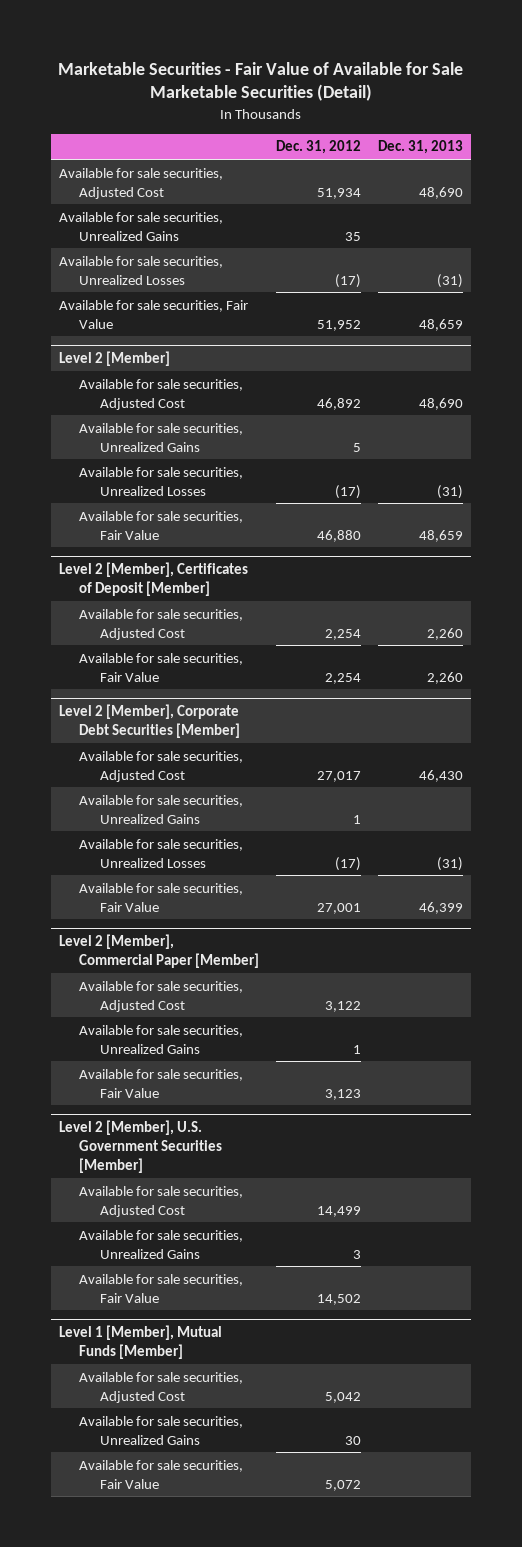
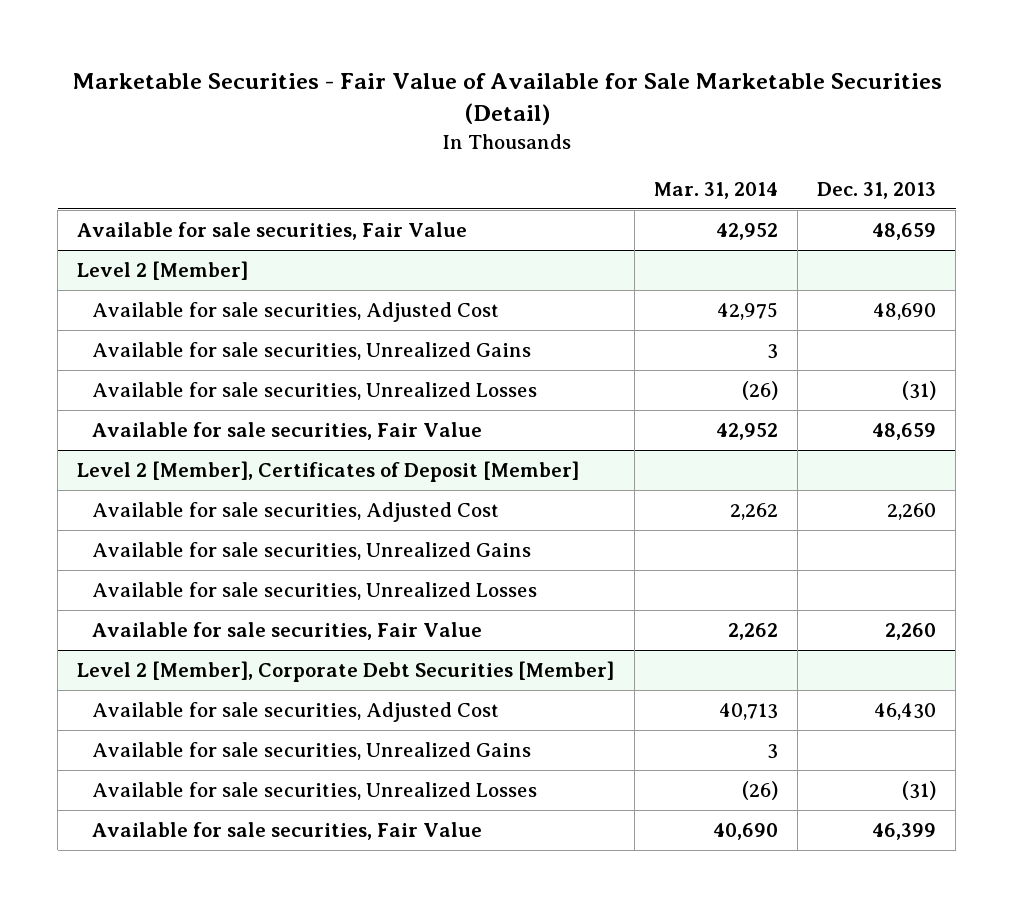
[275,140,361,155] Dec. 31, 2012 -> none
none -> [653,182,778,200] Mar. 31, 2014
[59,167,224,199] Available for sale securities, Adjusted Cost -> none
[59,211,224,241] Available for sale securities, Unrealized Gains -> none
[59,255,224,285] Available for sale securities, Unrealized Losses -> none
none -> [92,541,532,560] Available for sale securities, Unrealized Gains
none -> [92,581,538,600] Available for sale securities, Unrealized Losses
[59,934,260,969] Level 2 [Member], Commercial Paper [Member] -> none
[79,980,244,1012] Available for sale securities, Adjusted Cost -> none
[79,1024,244,1054] Available for sale securities, Unrealized Gains -> none
[79,1068,244,1098] Available for sale securities, Fair Value -> none
[59,1120,223,1174] Level 2 [Member], U.S. Government Securities [Member] -> none
[79,1185,244,1217] Available for sale securities, Adjusted Cost -> none
[79,1229,244,1259] Available for sale securities, Unrealized Gains -> none
[79,1273,244,1303] Available for sale securities, Fair Value -> none
[59,1325,223,1360] Level 1 [Member], Mutual Funds [Member] -> none
[79,1371,244,1403] Available for sale securities, Adjusted Cost -> none
[79,1415,244,1445] Available for sale securities, Unrealized Gains -> none
[79,1459,244,1489] Available for sale securities, Fair Value -> none

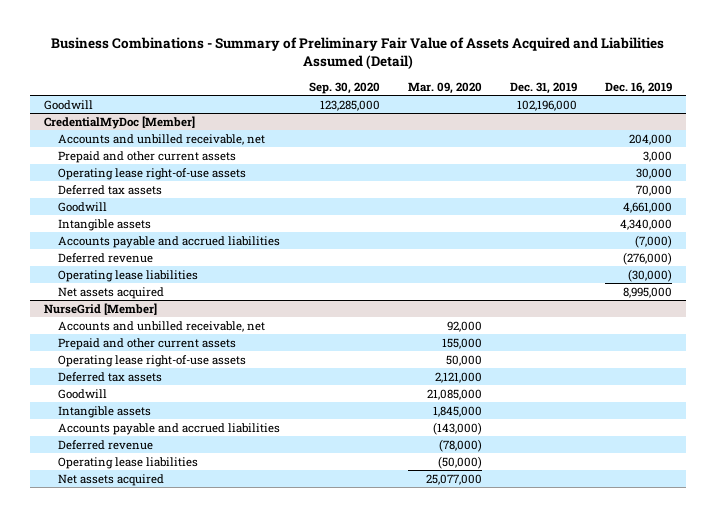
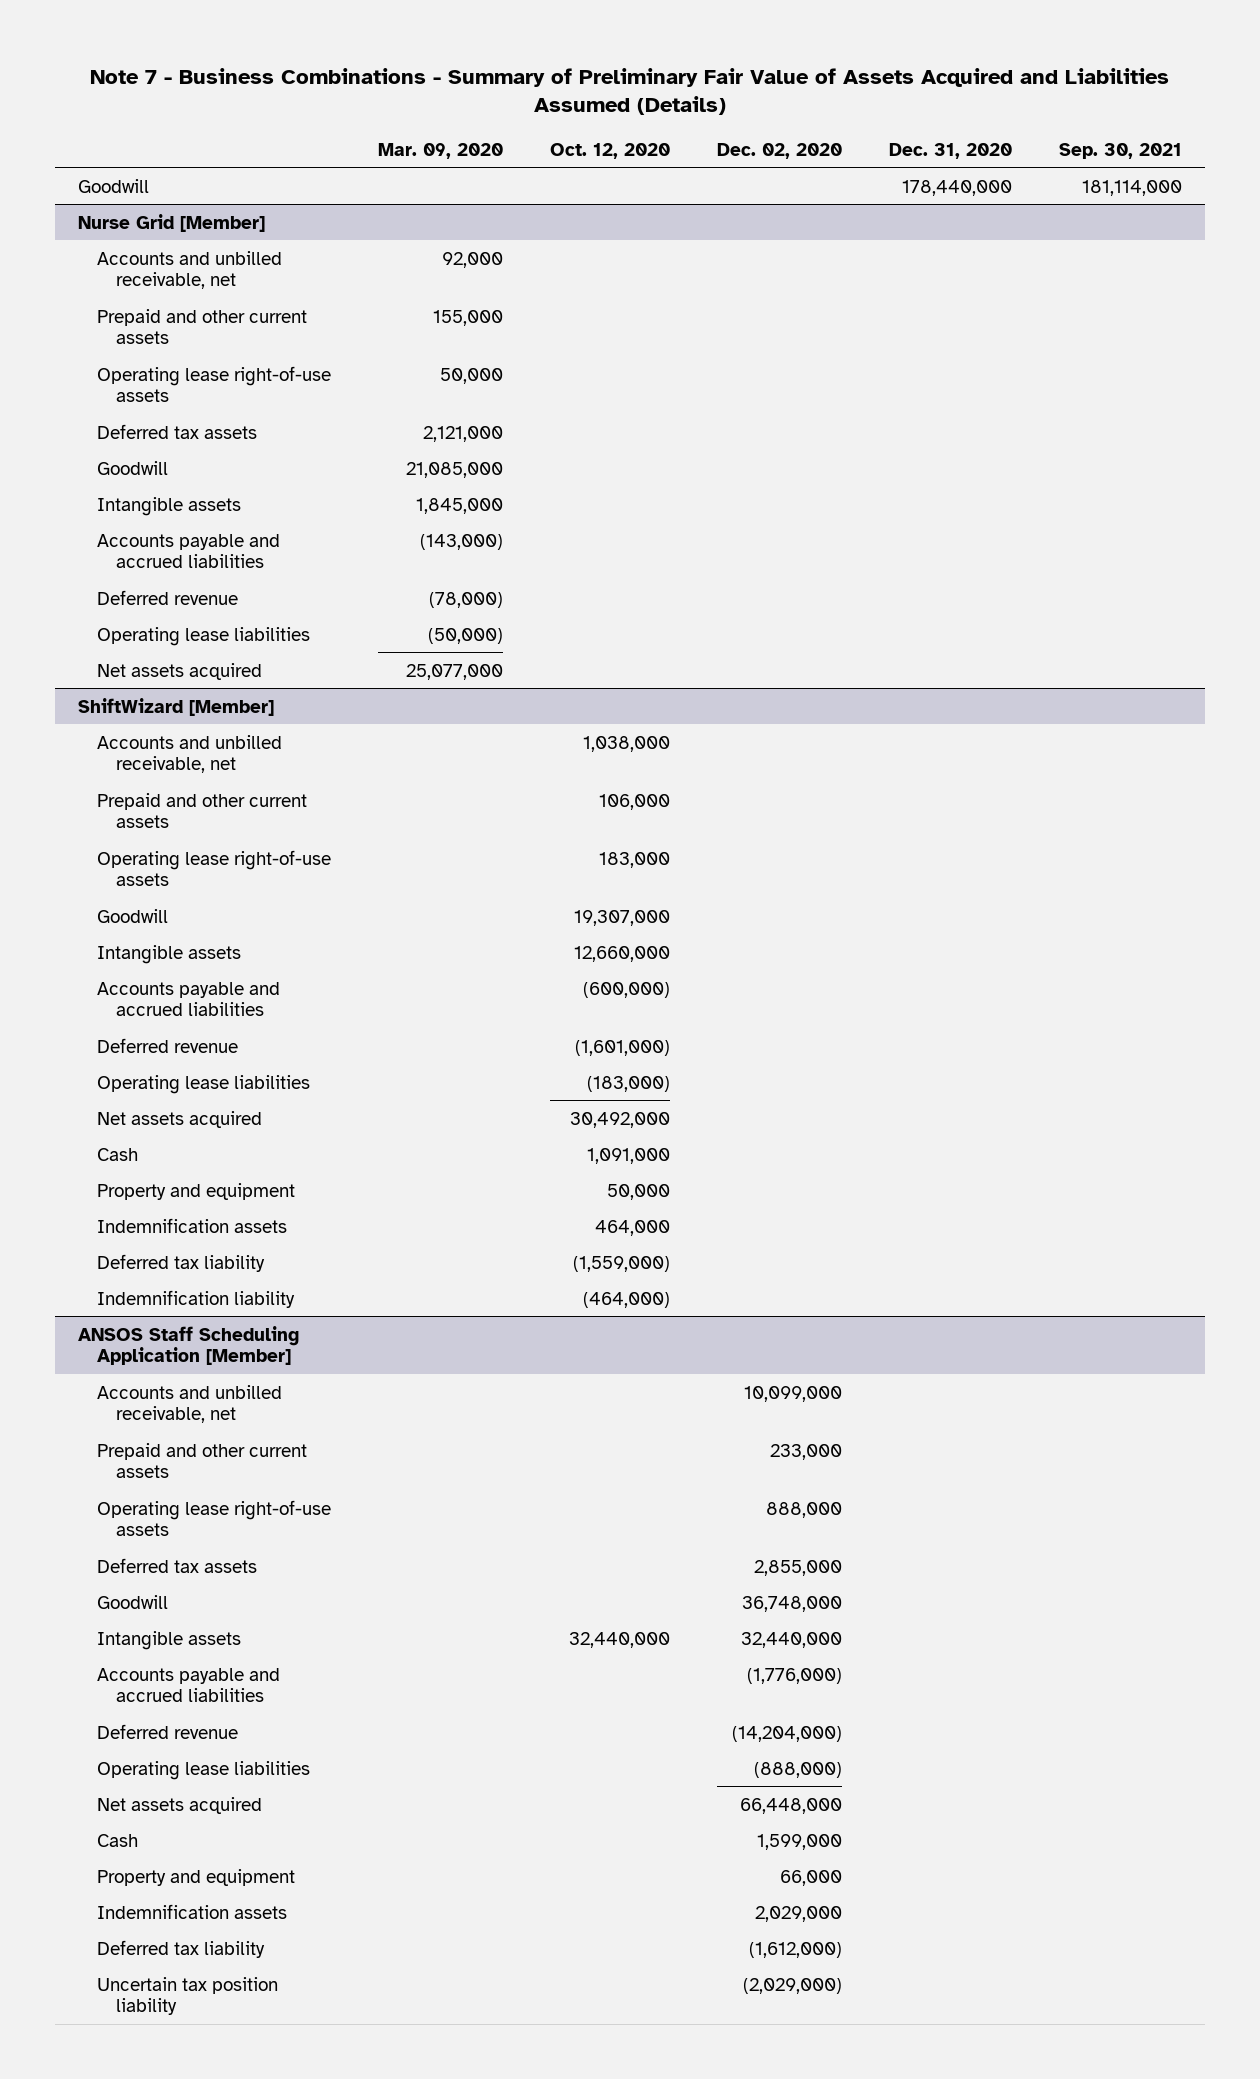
[51,37,665,70] Business Combinations - Summary of Preliminary Fair Value of Assets Acquired and Liabilities Assumed (Detail) -> [89,67,1169,116] Note 7 - Business Combinations - Summary of Preliminary Fair Value of Assets Acquired and Liabilities Assumed (Details)
[308,81,380,94] Sep. 30, 2020 -> none
[509,81,577,94] Dec. 31, 2019 -> none
[605,81,673,94] Dec. 16, 2019 -> none
none -> [549,142,670,159] Oct. 12, 2020
none -> [716,142,842,159] Dec. 02, 2020
none -> [888,142,1012,159] Dec. 31, 2020
none -> [1058,142,1182,159] Sep. 30, 2021
[44,115,196,129] CredentialMyDoc [Member] -> none
[58,133,266,145] Accounts and unbilled receivable, net -> none
[58,150,237,163] Prepaid and other current assets -> none
[58,167,247,180] Operating lease right-of-use assets -> none
[58,184,163,195] Deferred tax assets -> none
[58,201,108,212] Goodwill -> none
[58,218,152,231] Intangible assets -> none
[58,235,281,248] Accounts payable and accrued liabilities -> none
[58,252,154,263] Deferred revenue -> none
[58,269,199,282] Operating lease liabilities -> none
[58,286,165,299] Net assets acquired -> none
[44,302,158,315] NurseGrid [Member] -> [78,213,266,232] Nurse Grid [Member]
none -> [78,697,275,716] ShiftWizard [Member]
none -> [97,734,283,774] Accounts and unbilled receivable, net
none -> [97,792,308,829] Prepaid and other current assets
none -> [97,849,332,887] Operating lease right-of-use assets
none -> [97,908,169,923] Goodwill
none -> [97,944,242,964] Intangible assets
none -> [97,981,281,1017] Accounts payable and accrued liabilities
none -> [97,1037,239,1053] Deferred revenue
none -> [97,1074,311,1094] Operating lease liabilities
none -> [97,1110,263,1128] Net assets acquired
none -> [97,1147,139,1161] Cash
none -> [97,1182,296,1200] Property and equipment
none -> [97,1217,288,1233] Indemnification assets
none -> [97,1253,266,1272] Deferred tax liability
none -> [97,1289,296,1308] Indemnification liability
none -> [78,1325,300,1366] ANSOS Staff Scheduling Application [Member]
none -> [97,1384,283,1424] Accounts and unbilled receivable, net
none -> [97,1442,308,1479] Prepaid and other current assets
none -> [97,1499,332,1537] Operating lease right-of-use assets
none -> [97,1557,258,1573] Deferred tax assets
none -> [97,1594,169,1609] Goodwill
none -> [97,1630,242,1650] Intangible assets
none -> [97,1667,281,1703] Accounts payable and accrued liabilities
none -> [97,1723,239,1739] Deferred revenue
none -> [97,1760,311,1780] Operating lease liabilities
none -> [97,1796,263,1814] Net assets acquired
none -> [97,1833,139,1847] Cash
none -> [97,1868,296,1886] Property and equipment
none -> [97,1903,288,1919] Indemnification assets
none -> [97,1939,266,1958] Deferred tax liability
none -> [97,1976,279,2016] Uncertain tax position liability

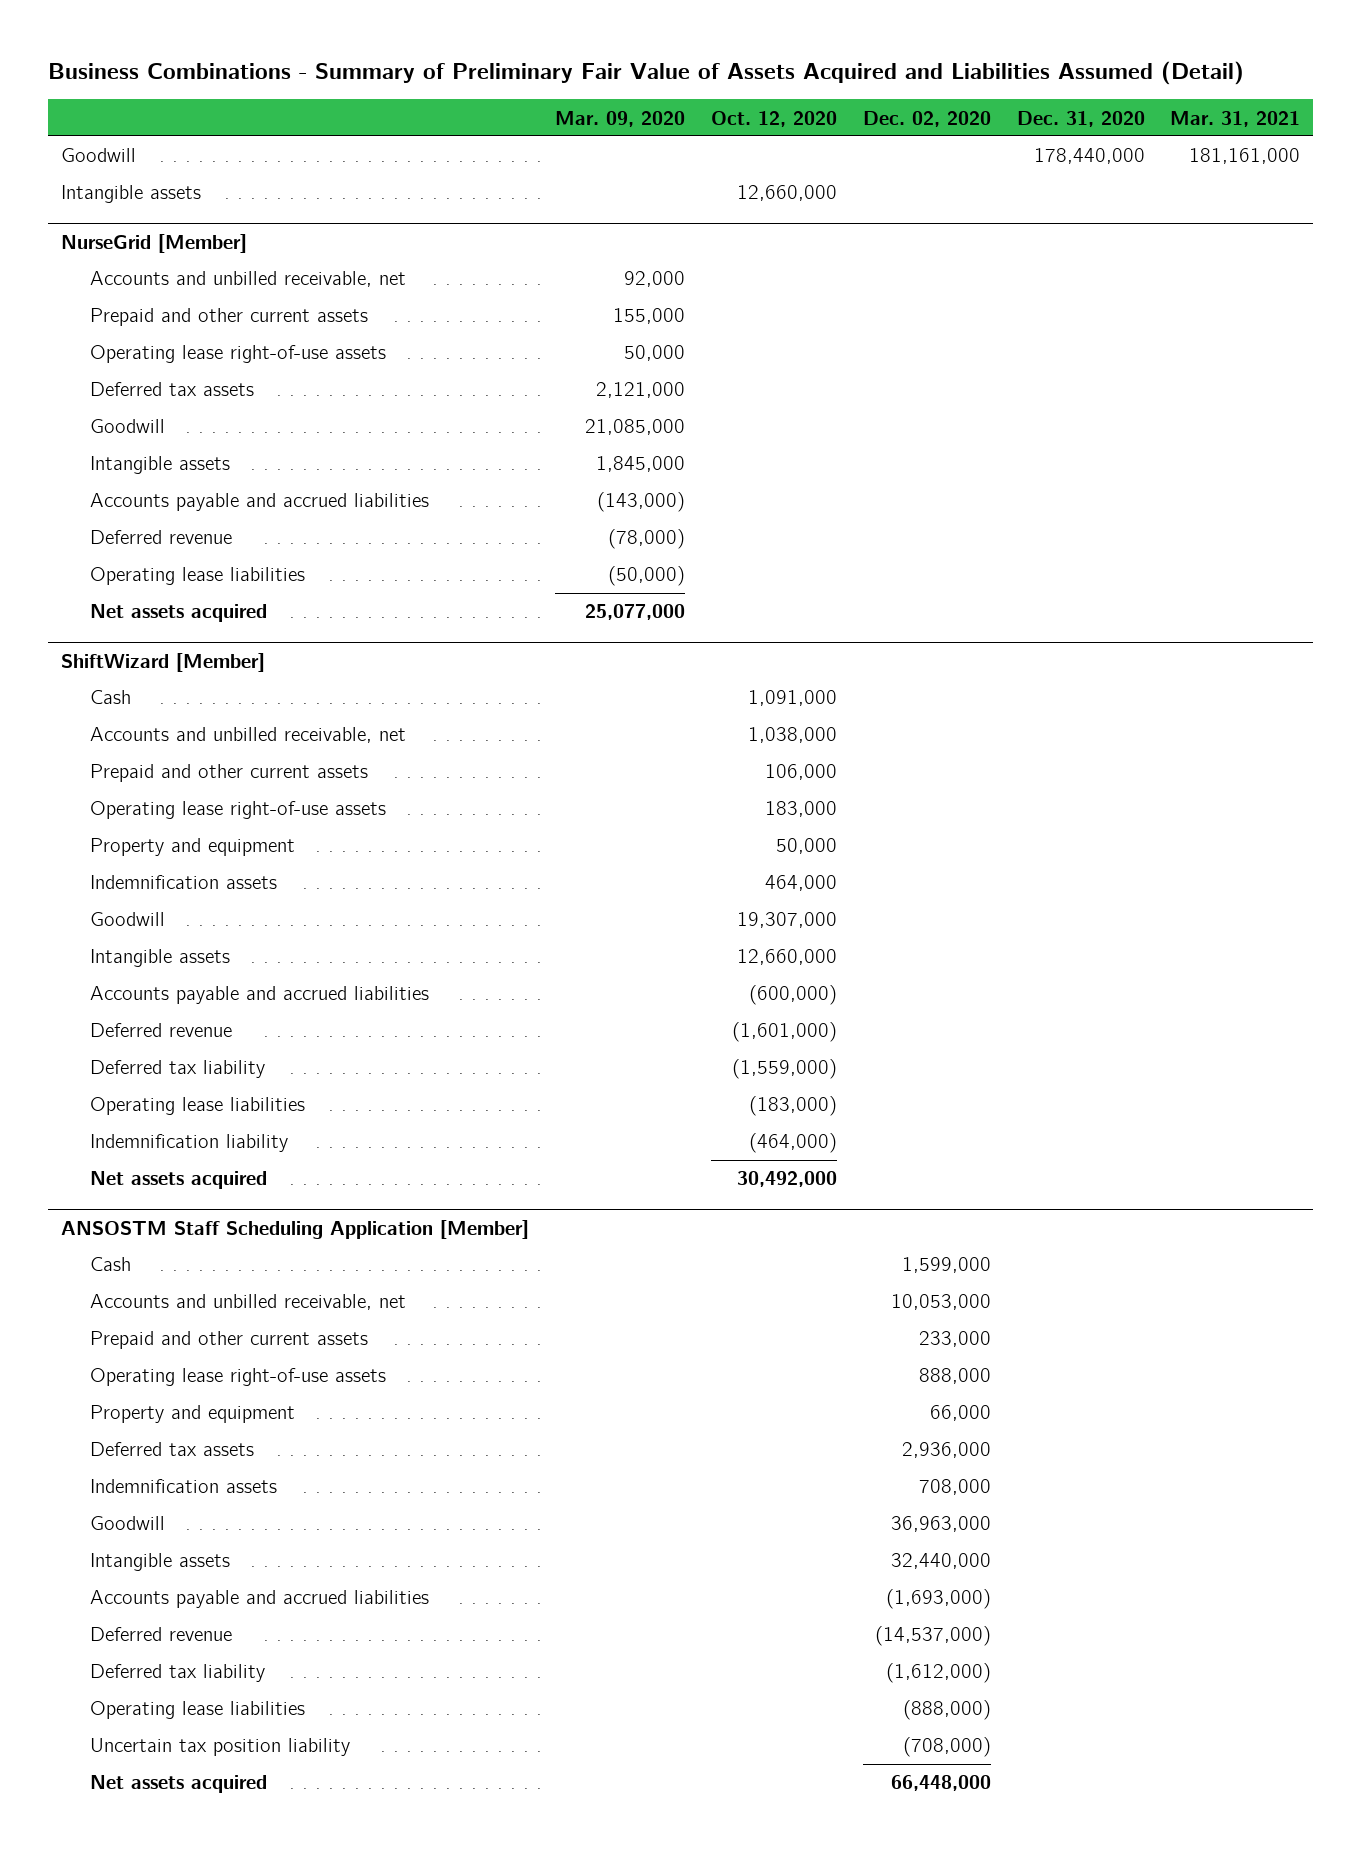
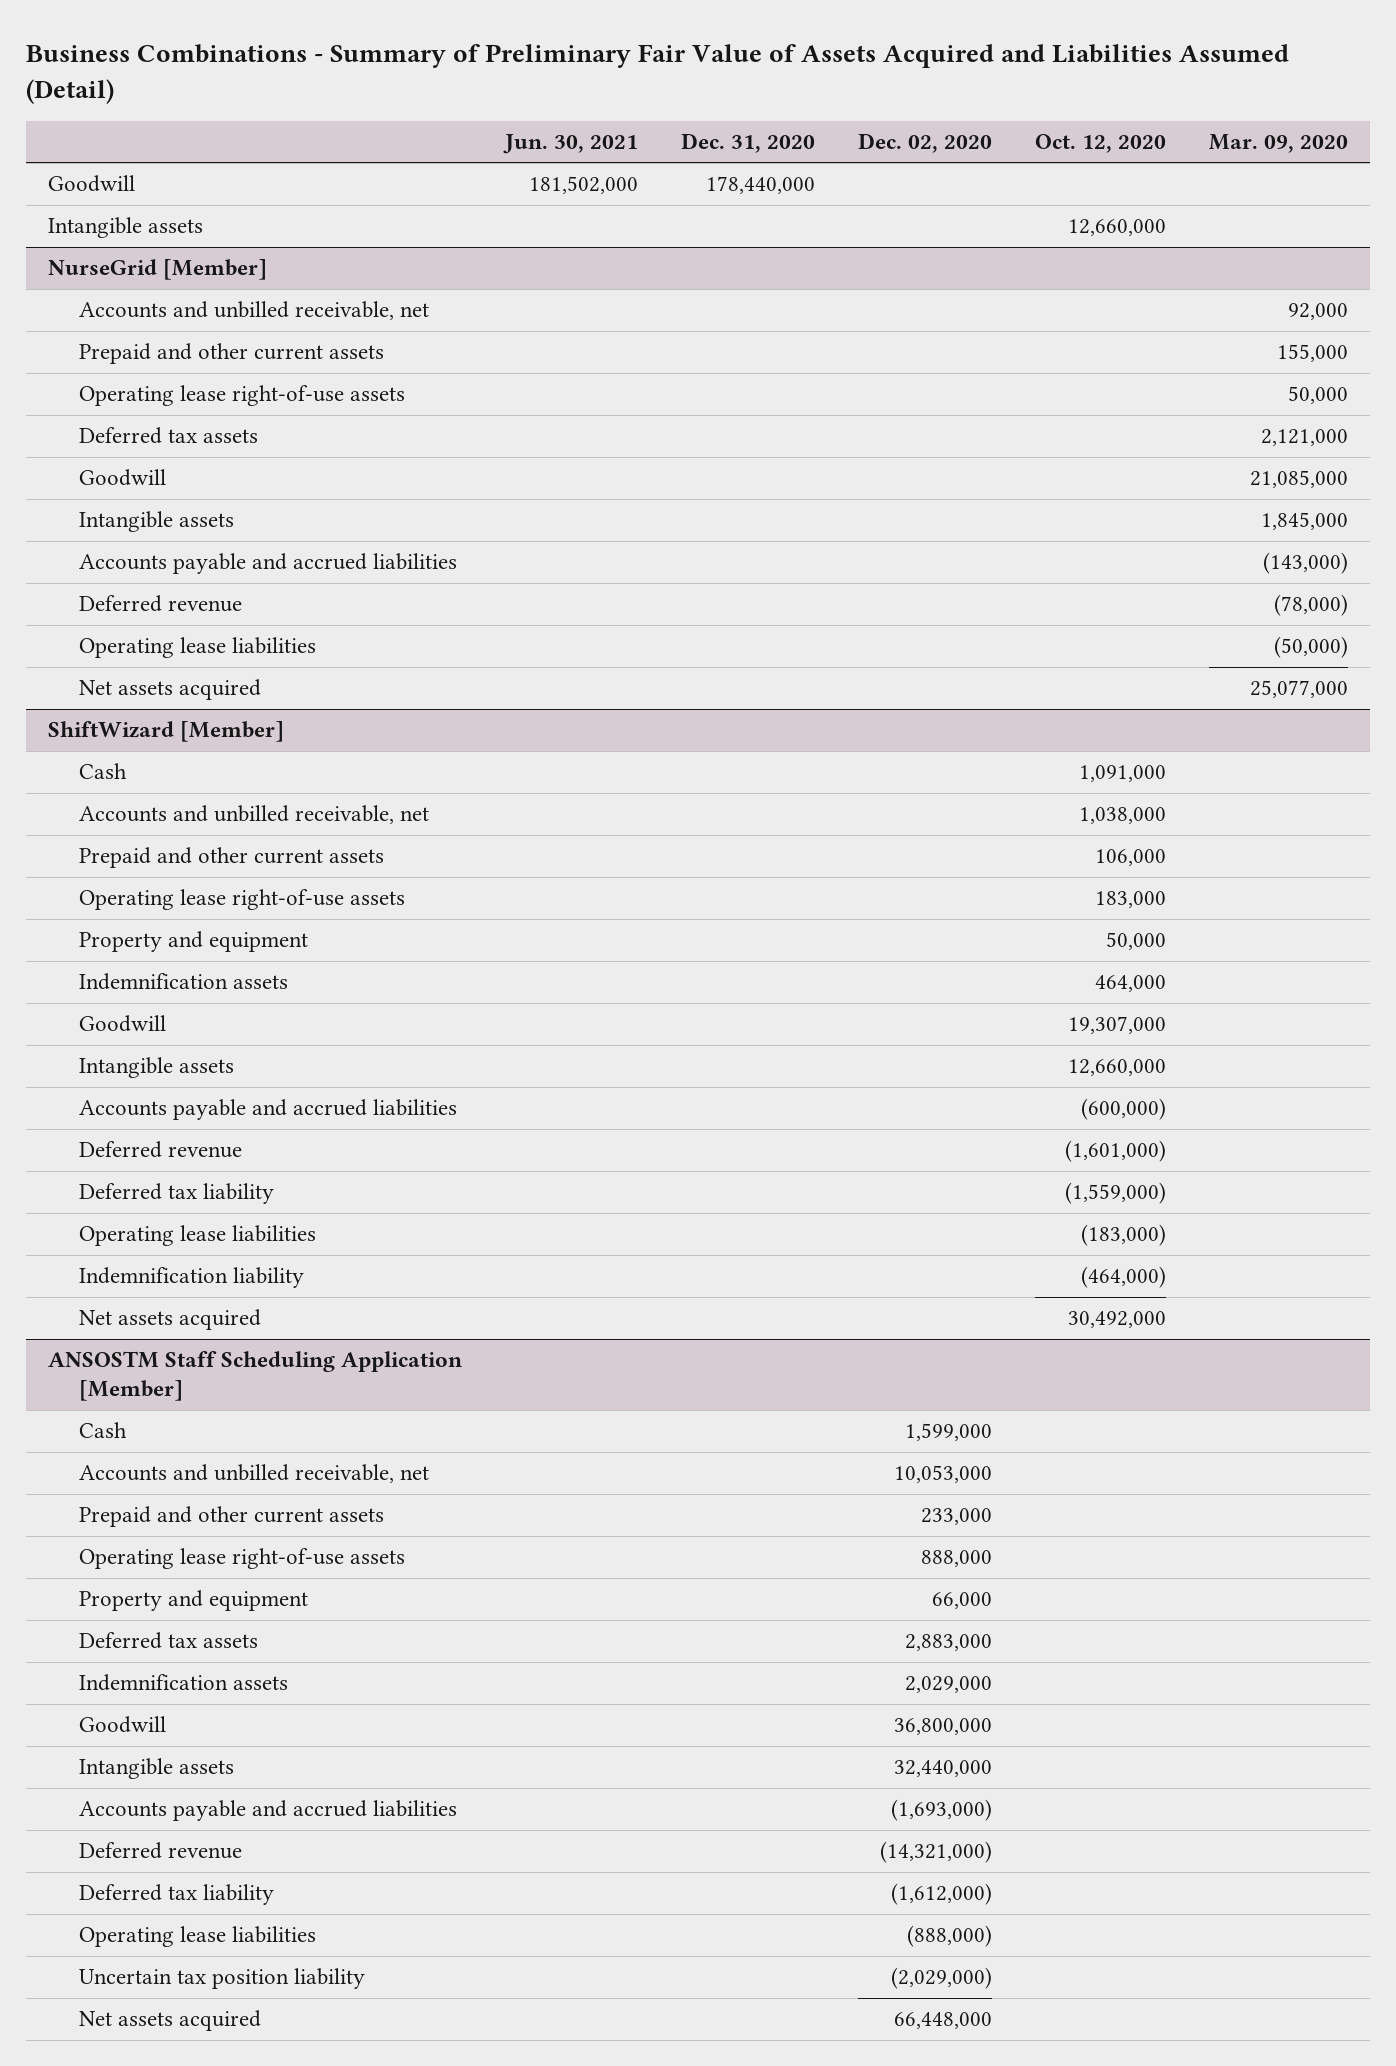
[1170,110,1301,127] Mar. 31, 2021 -> none
none -> [502,133,638,154] Jun. 30, 2021
[901,1442,991,1459] 2,936,000 -> [905,1634,993,1652] 2,883,000
[918,1479,991,1496] 708,000 -> [905,1676,993,1694] 2,029,000
[890,1516,991,1533] 36,963,000 -> [894,1718,993,1736] 36,800,000
[874,1626,991,1647] (14,537,000) -> [880,1841,993,1864] (14,321,000)
[902,1737,991,1758] (708,000) -> [891,1967,993,1990] (2,029,000)

